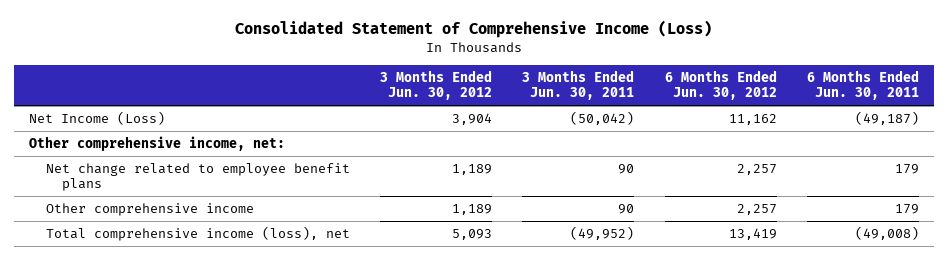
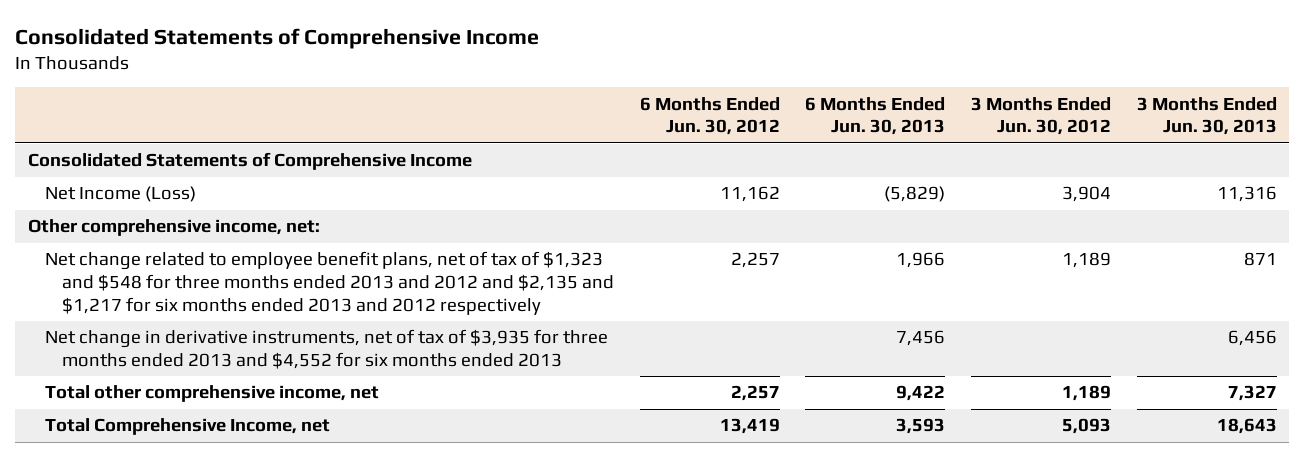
[235,20,713,39] Consolidated Statement of Comprehensive Income (Loss) -> [15,27,540,49] Consolidated Statements of Comprehensive Income
[522,70,635,101] 3 Months Ended Jun. 30, 2011 -> none
[807,70,920,101] 6 Months Ended Jun. 30, 2011 -> none
none -> [805,96,946,136] 6 Months Ended Jun. 30, 2013
none -> [1136,96,1277,136] 3 Months Ended Jun. 30, 2013
none -> [28,152,473,171] Consolidated Statements of Comprehensive Income
[45,163,350,192] Net change related to employee benefit plans -> [45,251,615,315] Net change related to employee benefit plans, net of tax of $1,323 and $548 for three months ended 2013 and 2012 and $2,135 and $1,217 for six months ended 2013 and 2012 respectively
none -> [45,329,609,369] Net change in derivative instruments, net of tax of $3,935 for three months ended 2013 and $4,552 for six months ended 2013
[45,203,254,217] Other comprehensive income -> [45,385,380,403] Total other comprehensive income, net
[45,226,350,242] Total comprehensive income (loss), net -> [45,418,331,436] Total Comprehensive Income, net

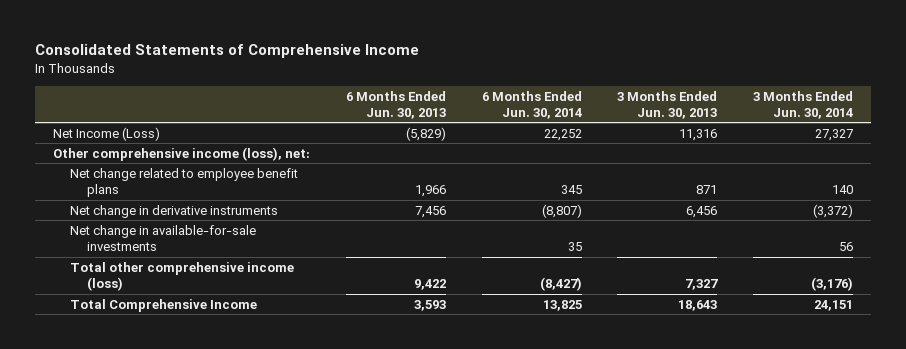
[639,96,780,136] 6 Months Ended Jun. 30, 2012 -> none
[970,96,1111,136] 3 Months Ended Jun. 30, 2012 -> none
none -> [481,90,582,119] 6 Months Ended Jun. 30, 2014
none -> [753,90,854,119] 3 Months Ended Jun. 30, 2014
[28,152,473,171] Consolidated Statements of Comprehensive Income -> none
[28,219,321,237] Other comprehensive income, net: -> [53,146,311,161] Other comprehensive income (loss), net:
[45,251,615,315] Net change related to employee benefit plans, net of tax of $1,323 and $548 for three months ended 2013 and 2012 and $2,135 and $1,217 for six months ended 2013 and 2012 respectively -> [69,167,298,198] Net change related to employee benefit plans
[45,329,609,369] Net change in derivative instruments, net of tax of $3,935 for three months ended 2013 and $4,552 for six months ended 2013 -> [69,204,278,218] Net change in derivative instruments
none -> [69,224,256,252] Net change in available-for-sale investments
[45,385,380,403] Total other comprehensive income, net -> [69,261,294,292] Total other comprehensive income (loss)
[45,418,331,436] Total Comprehensive Income, net -> [69,298,257,312] Total Comprehensive Income

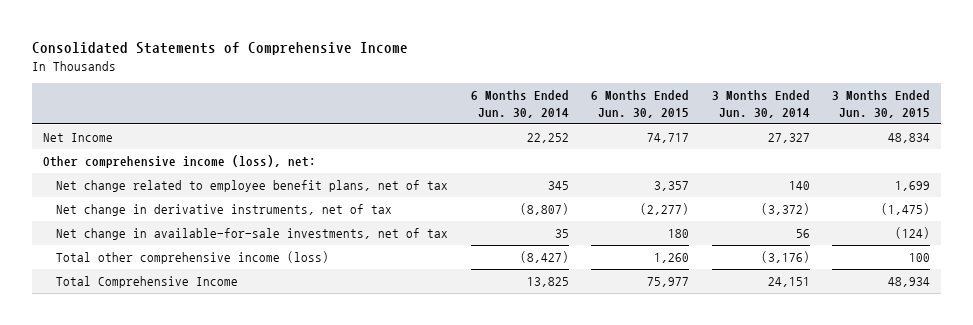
[345,90,446,119] 6 Months Ended Jun. 30, 2013 -> none
[617,90,718,119] 3 Months Ended Jun. 30, 2013 -> none
none -> [591,89,690,118] 6 Months Ended Jun. 30, 2015
none -> [832,89,931,118] 3 Months Ended Jun. 30, 2015
[53,126,161,141] Net Income (Loss) -> [42,133,113,143] Net Income
[69,167,298,198] Net change related to employee benefit plans -> [56,180,449,193] Net change related to employee benefit plans, net of tax
[69,204,278,218] Net change in derivative instruments -> [56,204,393,217] Net change in derivative instruments, net of tax
[69,224,256,252] Net change in available-for-sale investments -> [56,228,449,241] Net change in available-for-sale investments, net of tax

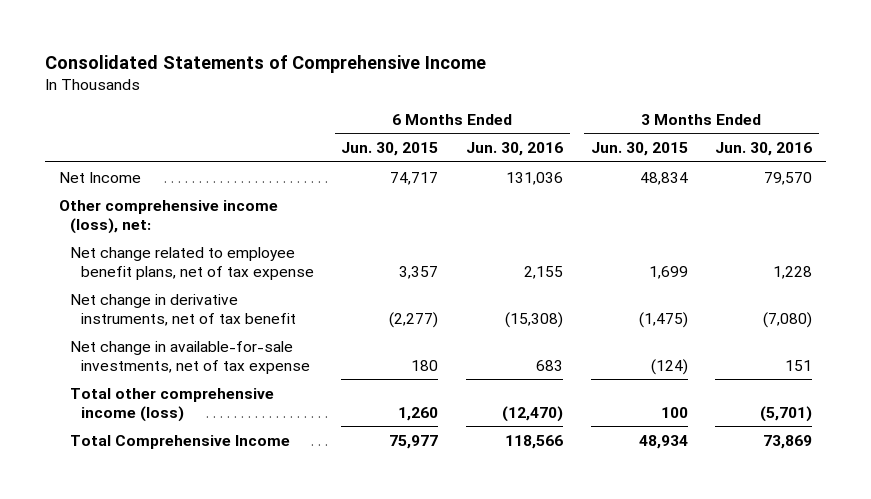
[470,89,569,118] 6 Months Ended Jun. 30, 2014 -> none
[711,89,810,118] 3 Months Ended Jun. 30, 2014 -> none
none -> [465,142,563,157] Jun. 30, 2016
none -> [715,142,813,157] Jun. 30, 2016
[56,180,449,193] Net change related to employee benefit plans, net of tax -> [69,246,314,280] Net change related to employee benefit plans, net of tax expense
[56,204,393,217] Net change in derivative instruments, net of tax -> [69,293,296,326] Net change in derivative instruments, net of tax benefit
[56,228,449,241] Net change in available-for-sale investments, net of tax -> [69,340,310,374] Net change in available-for-sale investments, net of tax expense

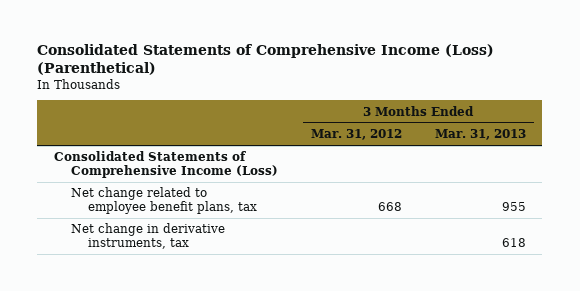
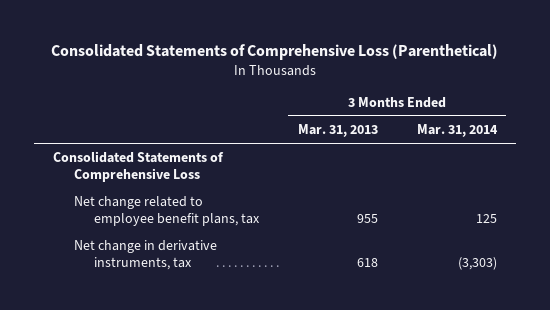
[37,44,495,76] Consolidated Statements of Comprehensive Income (Loss) (Parenthetical) -> [51,43,499,60] Consolidated Statements of Comprehensive Loss (Parenthetical)
[310,129,402,141] Mar. 31, 2012 -> none
none -> [416,124,498,138] Mar. 31, 2014
[53,151,278,179] Consolidated Statements of Comprehensive Income (Loss) -> [53,151,225,182] Consolidated Statements of Comprehensive Loss

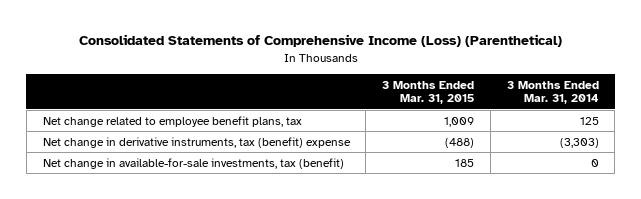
[51,43,499,60] Consolidated Statements of Comprehensive Loss (Parenthetical) -> [78,34,562,48] Consolidated Statements of Comprehensive Income (Loss) (Parenthetical)
[298,124,379,138] Mar. 31, 2013 -> none
none -> [382,80,475,105] 3 Months Ended Mar. 31, 2015
[53,151,225,182] Consolidated Statements of Comprehensive Loss -> none
[73,240,217,270] Net change in derivative instruments, tax -> [42,136,351,148] Net change in derivative instruments, tax (benefit) expense
none -> [42,157,344,169] Net change in available-for-sale investments, tax (benefit)

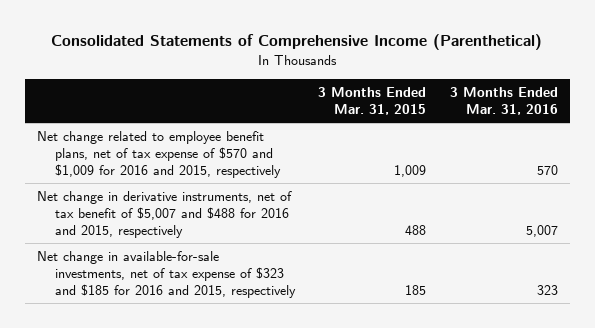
[78,34,562,48] Consolidated Statements of Comprehensive Income (Loss) (Parenthetical) -> [51,34,543,51] Consolidated Statements of Comprehensive Income (Parenthetical)
[506,80,599,105] 3 Months Ended Mar. 31, 2014 -> none
none -> [450,86,559,115] 3 Months Ended Mar. 31, 2016
[42,115,302,127] Net change related to employee benefit plans, tax -> [36,131,281,178] Net change related to employee benefit plans, net of tax expense of $570 and $1,009 for 2016 and 2015, respectively
[42,136,351,148] Net change in derivative instruments, tax (benefit) expense -> [36,191,292,238] Net change in derivative instruments, net of tax benefit of $5,007 and $488 for 2016 and 2015, respectively
[445,137,475,148] (488) -> [405,224,427,235] 488
[42,157,344,169] Net change in available-for-sale investments, tax (benefit) -> [36,251,296,298] Net change in available-for-sale investments, net of tax expense of $323 and $185 for 2016 and 2015, respectively

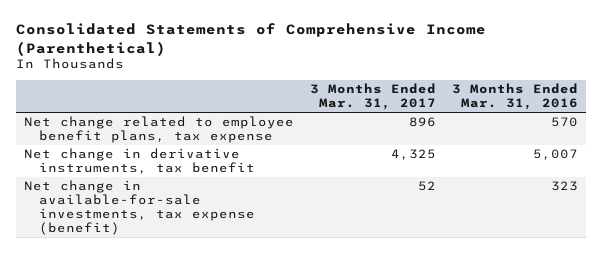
[318,86,427,115] 3 Months Ended Mar. 31, 2015 -> none
none -> [310,83,437,111] 3 Months Ended Mar. 31, 2017
[36,131,281,178] Net change related to employee benefit plans, net of tax expense of $570 and $1,009 for 2016 and 2015, respectively -> [23,116,294,144] Net change related to employee benefit plans, tax expense
[36,191,292,238] Net change in derivative instruments, net of tax benefit of $5,007 and $488 for 2016 and 2015, respectively -> [23,148,255,175] Net change in derivative instruments, tax benefit
[36,251,296,298] Net change in available-for-sale investments, net of tax expense of $323 and $185 for 2016 and 2015, respectively -> [23,180,255,236] Net change in available-for-sale investments, tax expense (benefit)

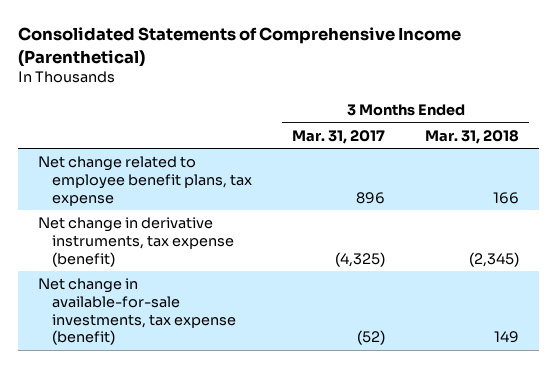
[452,83,579,111] 3 Months Ended Mar. 31, 2016 -> none
none -> [425,129,520,144] Mar. 31, 2018
[23,148,255,175] Net change in derivative instruments, tax benefit -> [37,217,234,267] Net change in derivative instruments, tax expense (benefit)
[391,149,437,161] 4,325 -> [335,251,386,267] (4,325)
[418,181,437,192] 52 -> [357,330,386,346] (52)

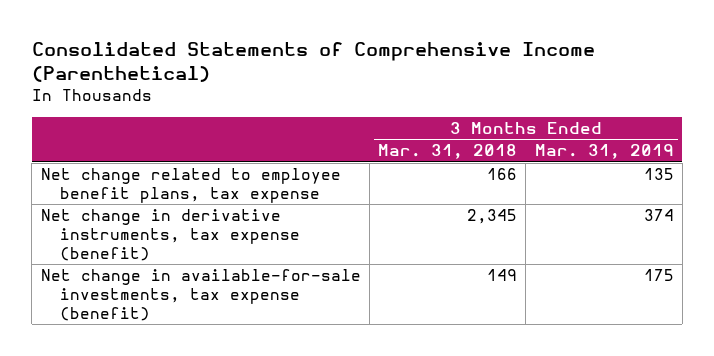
[292,129,386,144] Mar. 31, 2017 -> none
none -> [534,144,674,160] Mar. 31, 2019
[469,251,520,267] (2,345) -> [467,209,518,225] 2,345

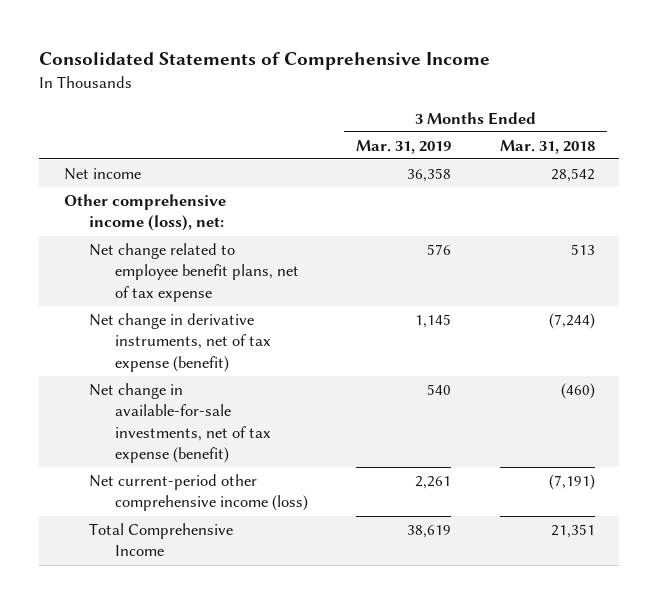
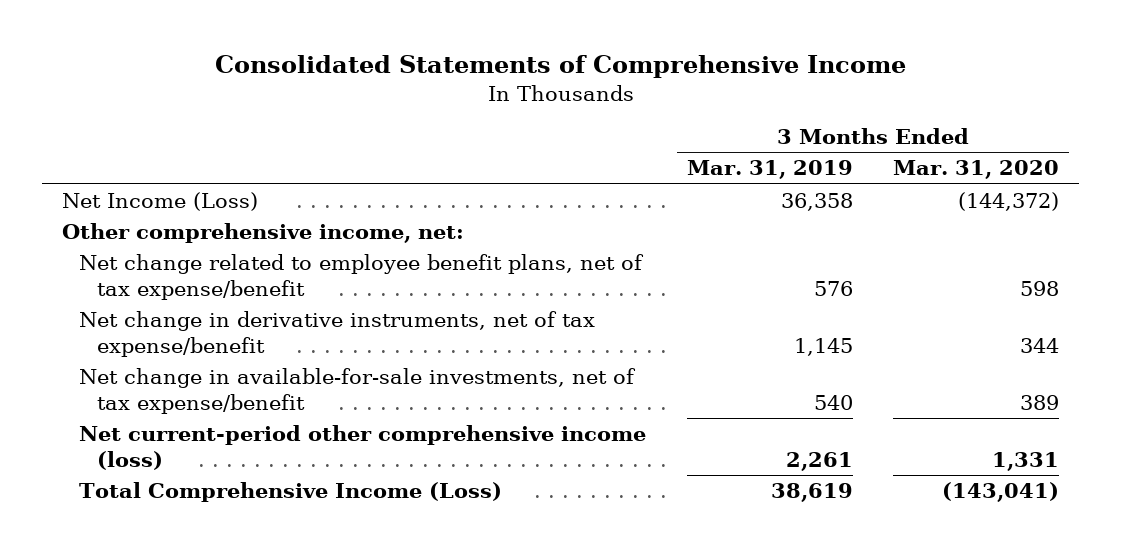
[499,139,595,154] Mar. 31, 2018 -> none
none -> [893,160,1060,180] Mar. 31, 2020
[63,167,141,180] Net income -> [62,192,259,212] Net Income (Loss)
[63,193,226,232] Other comprehensive income (loss), net: -> [62,223,465,244] Other comprehensive income, net:
[89,242,299,302] Net change related to employee benefit plans, net of tax expense -> [79,254,645,300] Net change related to employee benefit plans, net of tax expense/benefit
[89,312,271,372] Net change in derivative instruments, net of tax expense (benefit) -> [79,311,596,357] Net change in derivative instruments, net of tax expense/benefit
[89,382,271,464] Net change in available-for-sale investments, net of tax expense (benefit) -> [79,368,637,414] Net change in available-for-sale investments, net of tax expense/benefit
[89,522,234,557] Total Comprehensive Income -> [79,482,503,503] Total Comprehensive Income (Loss)

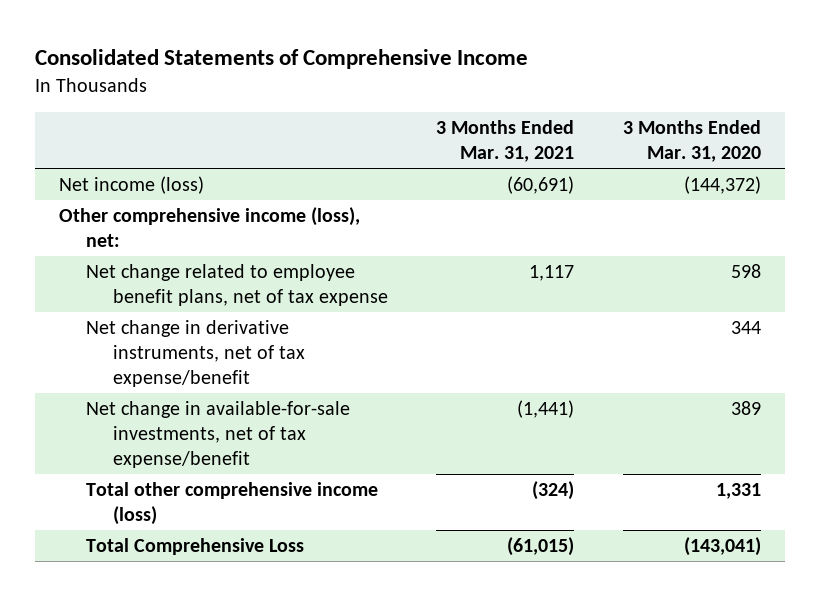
[686,160,853,180] Mar. 31, 2019 -> none
none -> [436,120,575,163] 3 Months Ended Mar. 31, 2021
[62,192,259,212] Net Income (Loss) -> [58,176,204,195] Net income (loss)
[62,223,465,244] Other comprehensive income, net: -> [58,207,360,248] Other comprehensive income (loss), net:
[79,254,645,300] Net change related to employee benefit plans, net of tax expense/benefit -> [85,264,389,307] Net change related to employee benefit plans, net of tax expense
[79,425,647,470] Net current-period other comprehensive income (loss) -> [85,482,378,526] Total other comprehensive income (loss)
[79,482,503,503] Total Comprehensive Income (Loss) -> [85,538,304,556] Total Comprehensive Loss

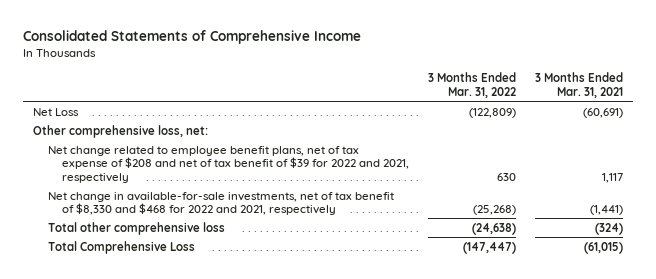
[622,120,761,163] 3 Months Ended Mar. 31, 2020 -> none
none -> [428,72,517,98] 3 Months Ended Mar. 31, 2022
[85,320,306,388] Net change in derivative instruments, net of tax expense/benefit -> none
[58,176,204,195] Net income (loss) -> [32,107,79,116] Net Loss
[58,207,360,248] Other comprehensive income (loss), net: -> [32,124,208,138] Other comprehensive loss, net:
[85,264,389,307] Net change related to employee benefit plans, net of tax expense -> [47,145,410,183] Net change related to employee benefit plans, net of tax expense of $208 and net of tax benefit of $39 for 2022 and 2021, respectively
[85,401,350,469] Net change in available-for-sale investments, net of tax expense/benefit -> [47,191,394,216] Net change in available-for-sale investments, net of tax benefit of $8,330 and $468 for 2022 and 2021, respectively
[85,482,378,526] Total other comprehensive income (loss) -> [47,221,225,235] Total other comprehensive loss

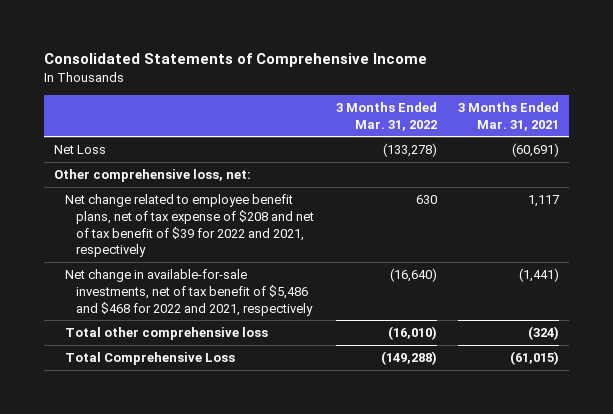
[469,107,517,118] (122,809) -> [382,143,437,158] (133,278)
[47,191,394,216] Net change in available-for-sale investments, net of tax benefit of $8,330 and $468 for 2022 and 2021, respectively -> [65,269,314,316] Net change in available-for-sale investments, net of tax benefit of $5,486 and $468 for 2022 and 2021, respectively
[473,205,517,216] (25,268) -> [389,268,437,283] (16,640)
[472,222,517,235] (24,638) -> [387,326,437,341] (16,010)
[463,241,517,254] (147,447) -> [380,351,437,366] (149,288)

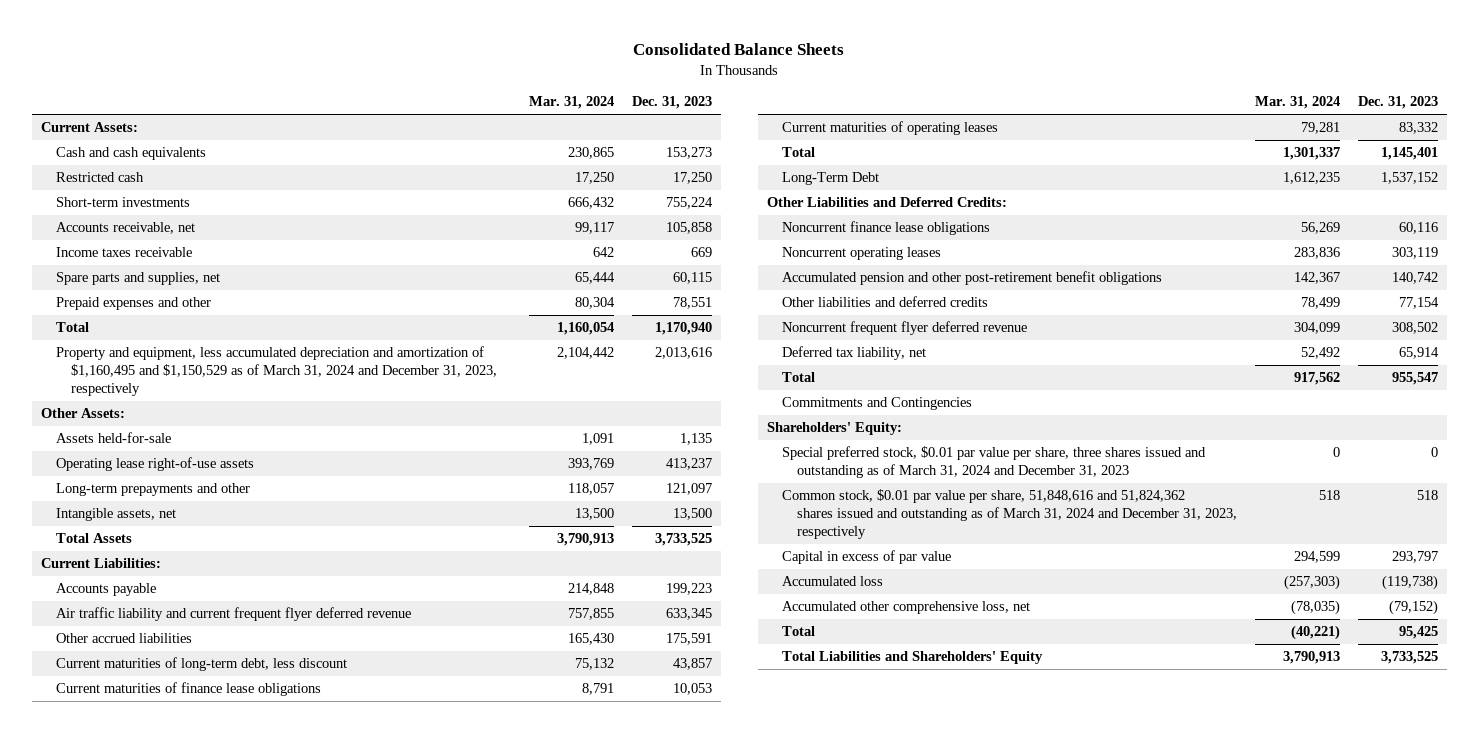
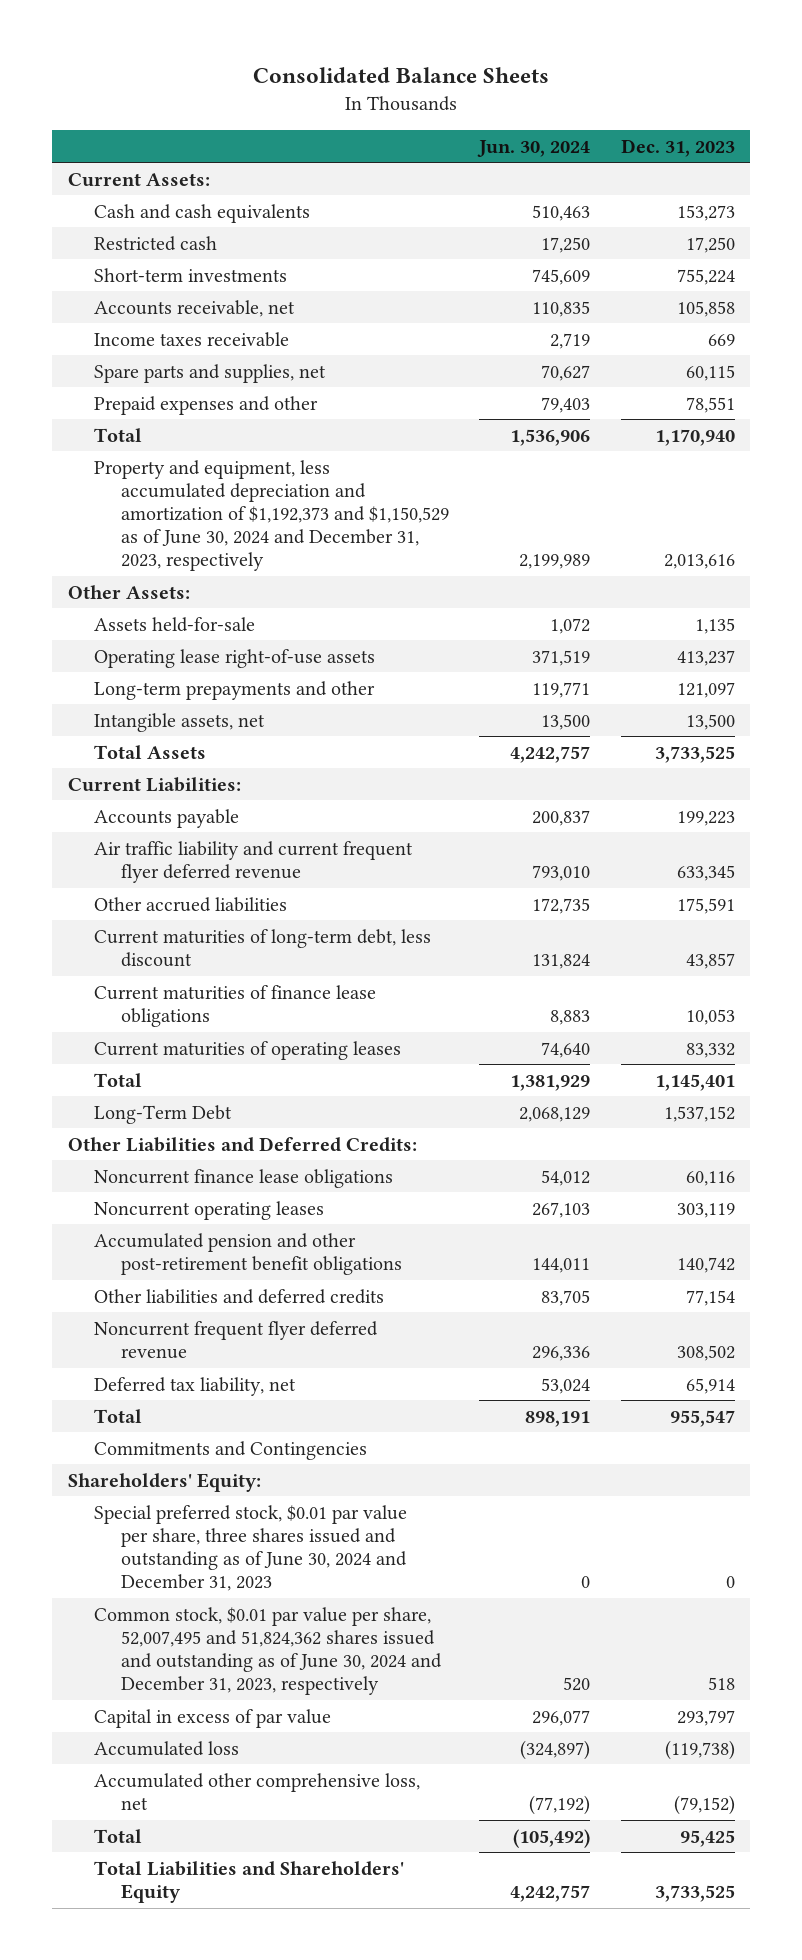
[529,96,615,110] Mar. 31, 2024 -> none
none -> [477,139,591,157] Jun. 30, 2024
[56,346,498,397] Property and equipment, less accumulated depreciation and amortization of $1,160,495 and $1,150,529 as of March 31, 2024 and December 31, 2023, respectively -> [94,459,449,572] Property and equipment, less accumulated depreciation and amortization of $1,192,373 and $1,150,529 as of June 30, 2024 and December 31, 2023, respectively
[781,446,1206,479] Special preferred stock, $0.01 par value per share, three shares issued and outstanding as of March 31, 2024 and December 31, 2023 -> [94,1504,408,1592] Special preferred stock, $0.01 par value per share, three shares issued and outstanding as of June 30, 2024 and December 31, 2023
[781,489,1237,540] Common stock, $0.01 par value per share, 51,848,616 and 51,824,362 shares issued and outstanding as of March 31, 2024 and December 31, 2023, respectively -> [94,1606,442,1696] Common stock, $0.01 par value per share, 52,007,495 and 51,824,362 shares issued and outstanding as of June 30, 2024 and December 31, 2023, respectively

